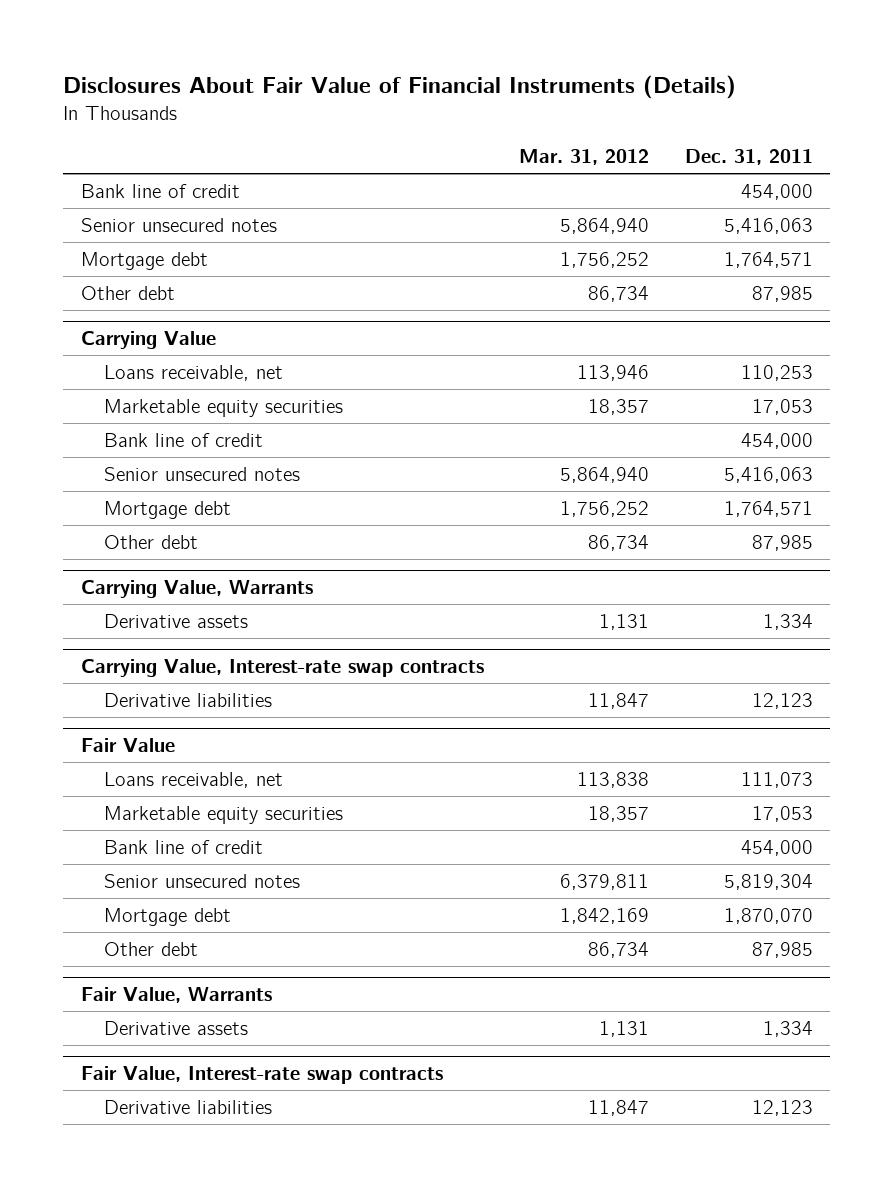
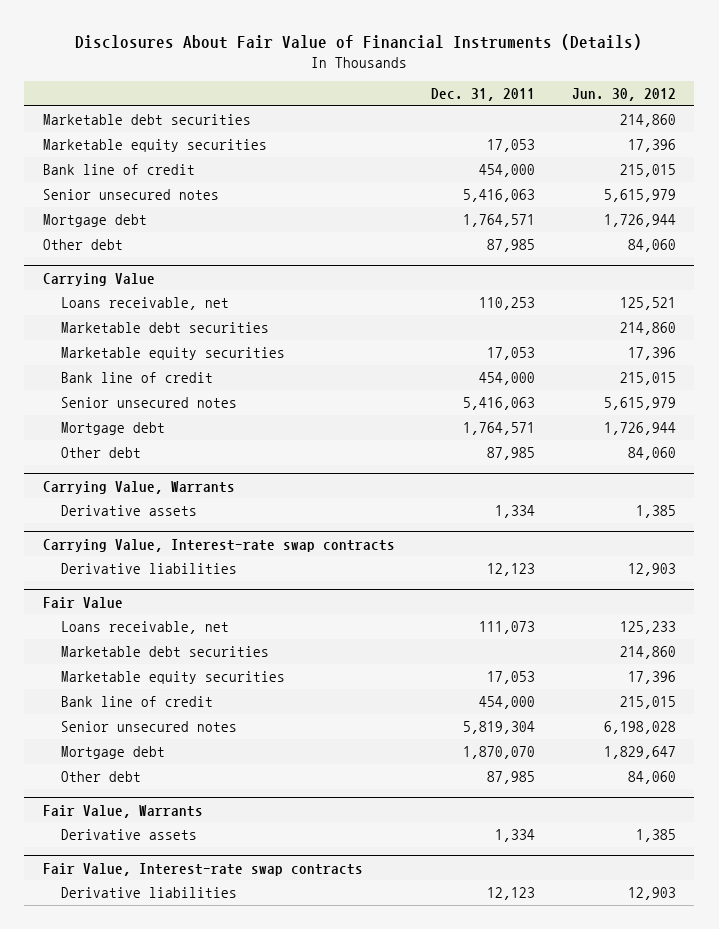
[519,148,650,165] Mar. 31, 2012 -> none
none -> [572,88,677,102] Jun. 30, 2012
none -> [42,113,251,125] Marketable debt securities
none -> [42,138,267,152] Marketable equity securities
none -> [60,321,269,333] Marketable debt securities
none -> [60,645,269,657] Marketable debt securities

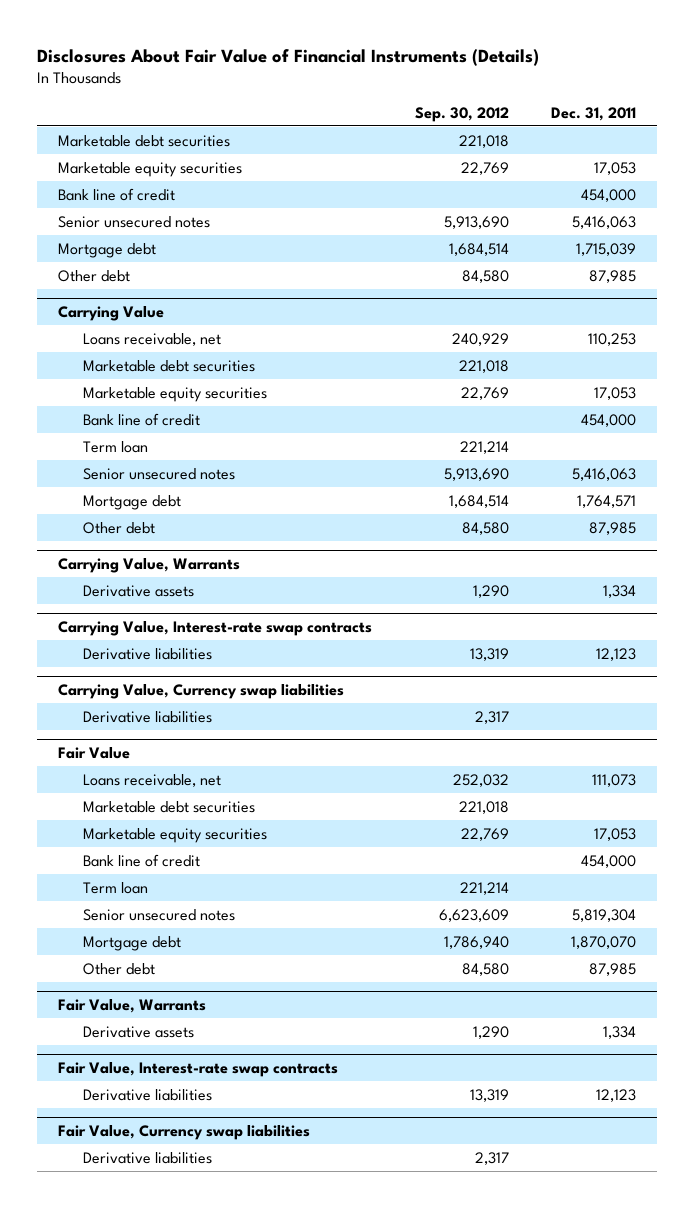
[572,88,677,102] Jun. 30, 2012 -> none
none -> [414,106,509,122] Sep. 30, 2012
[463,213,536,227] 1,764,571 -> [576,242,637,256] 1,715,039
none -> [82,440,148,453] Term loan
none -> [58,683,345,699] Carrying Value, Currency swap liabilities
none -> [82,710,212,723] Derivative liabilities
none -> [82,881,148,894] Term loan
none -> [58,1124,311,1140] Fair Value, Currency swap liabilities
none -> [82,1151,212,1164] Derivative liabilities

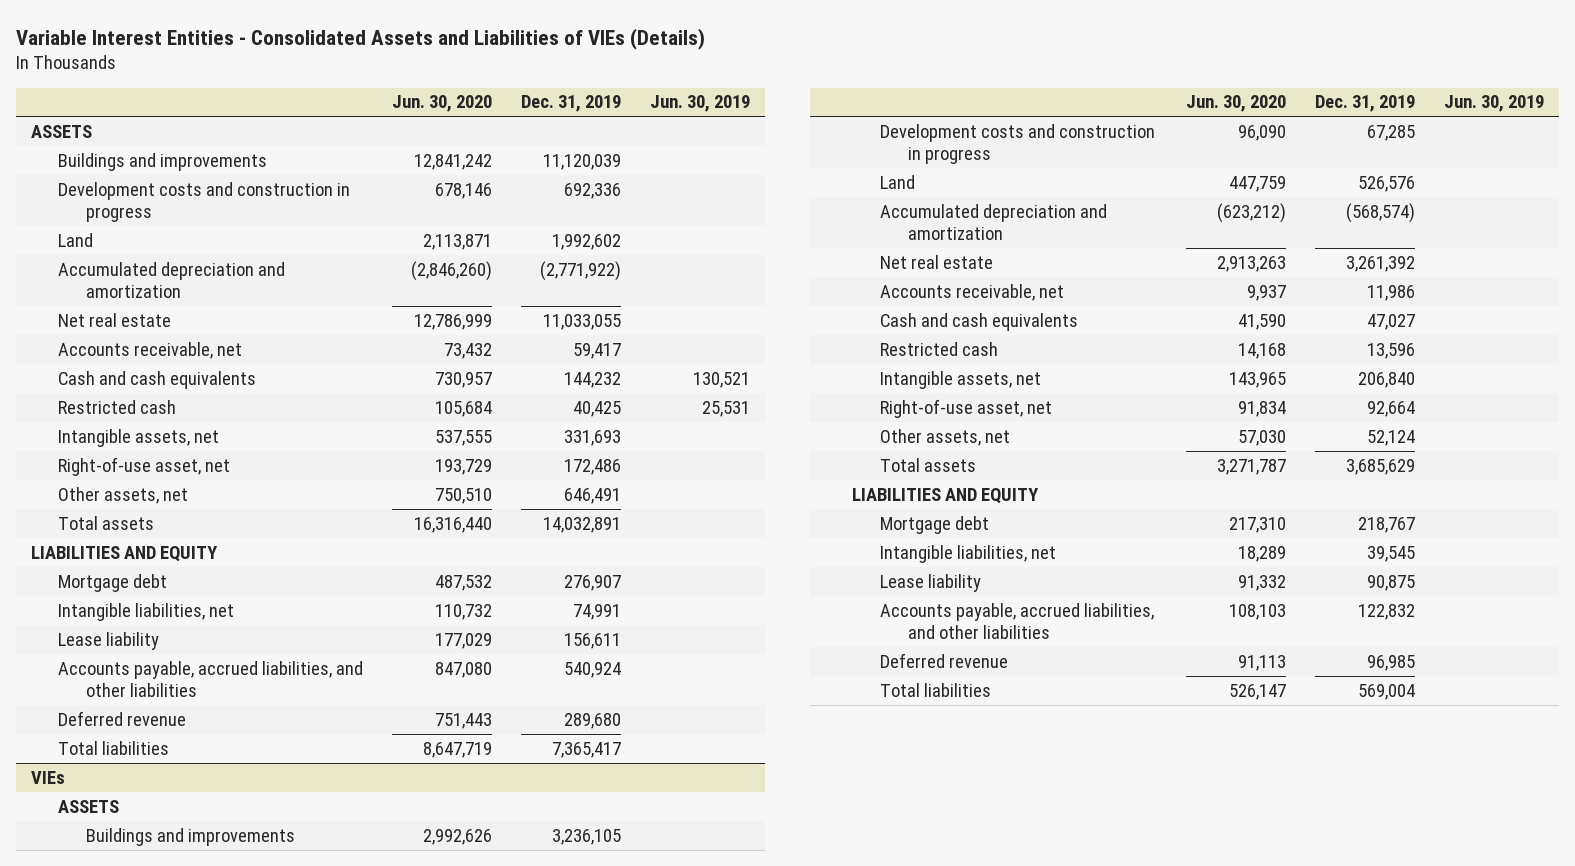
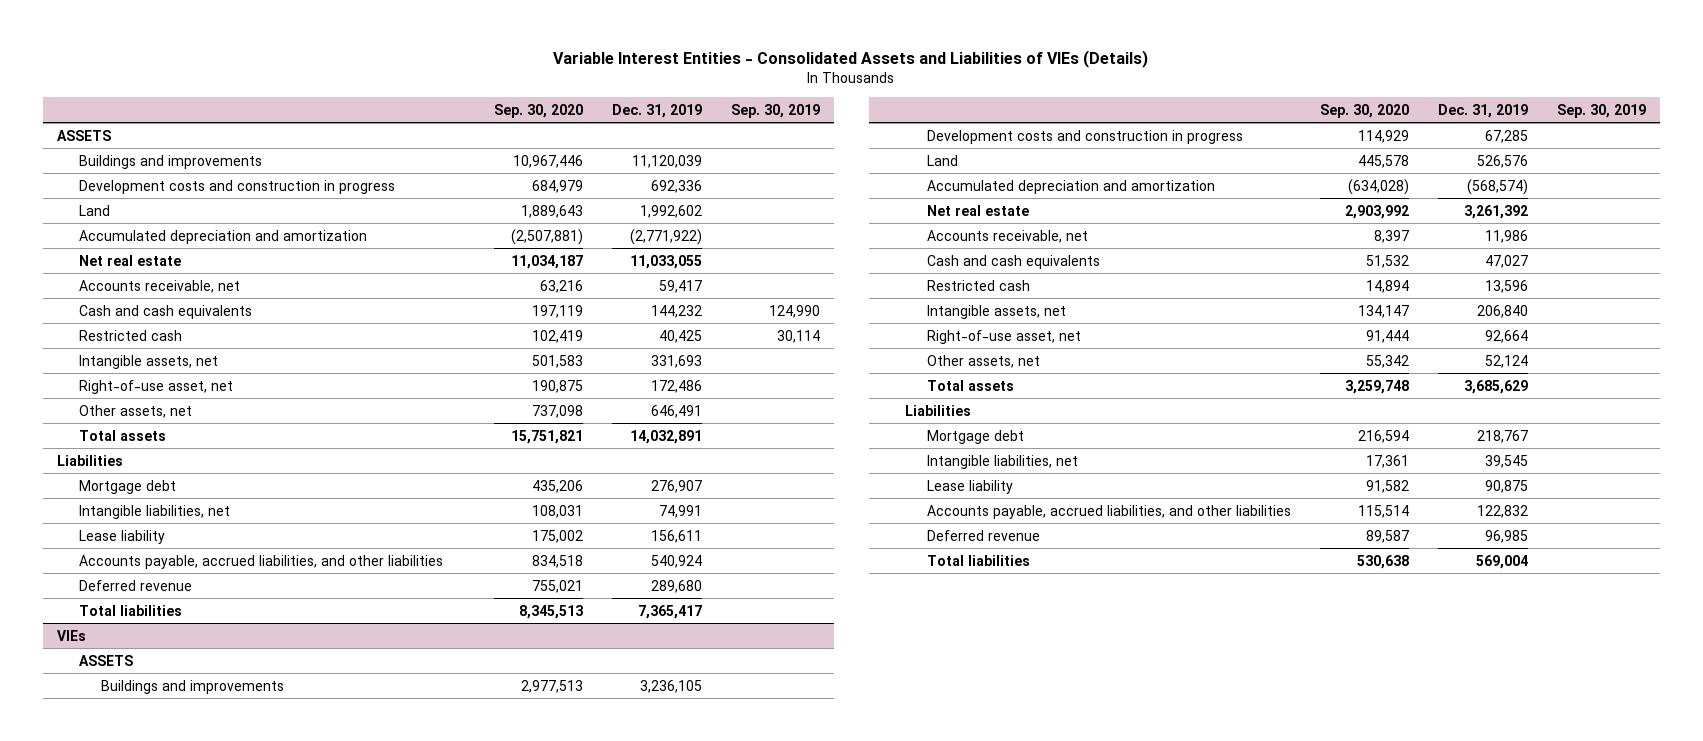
[392,95,493,113] Jun. 30, 2020 -> none
[650,95,751,113] Jun. 30, 2019 -> none
none -> [493,103,583,118] Sep. 30, 2020
none -> [730,103,820,118] Sep. 30, 2019
[30,545,218,562] LIABILITIES AND EQUITY -> [57,454,124,466] Liabilities
[852,487,1040,504] LIABILITIES AND EQUITY -> [905,404,972,416] Liabilities

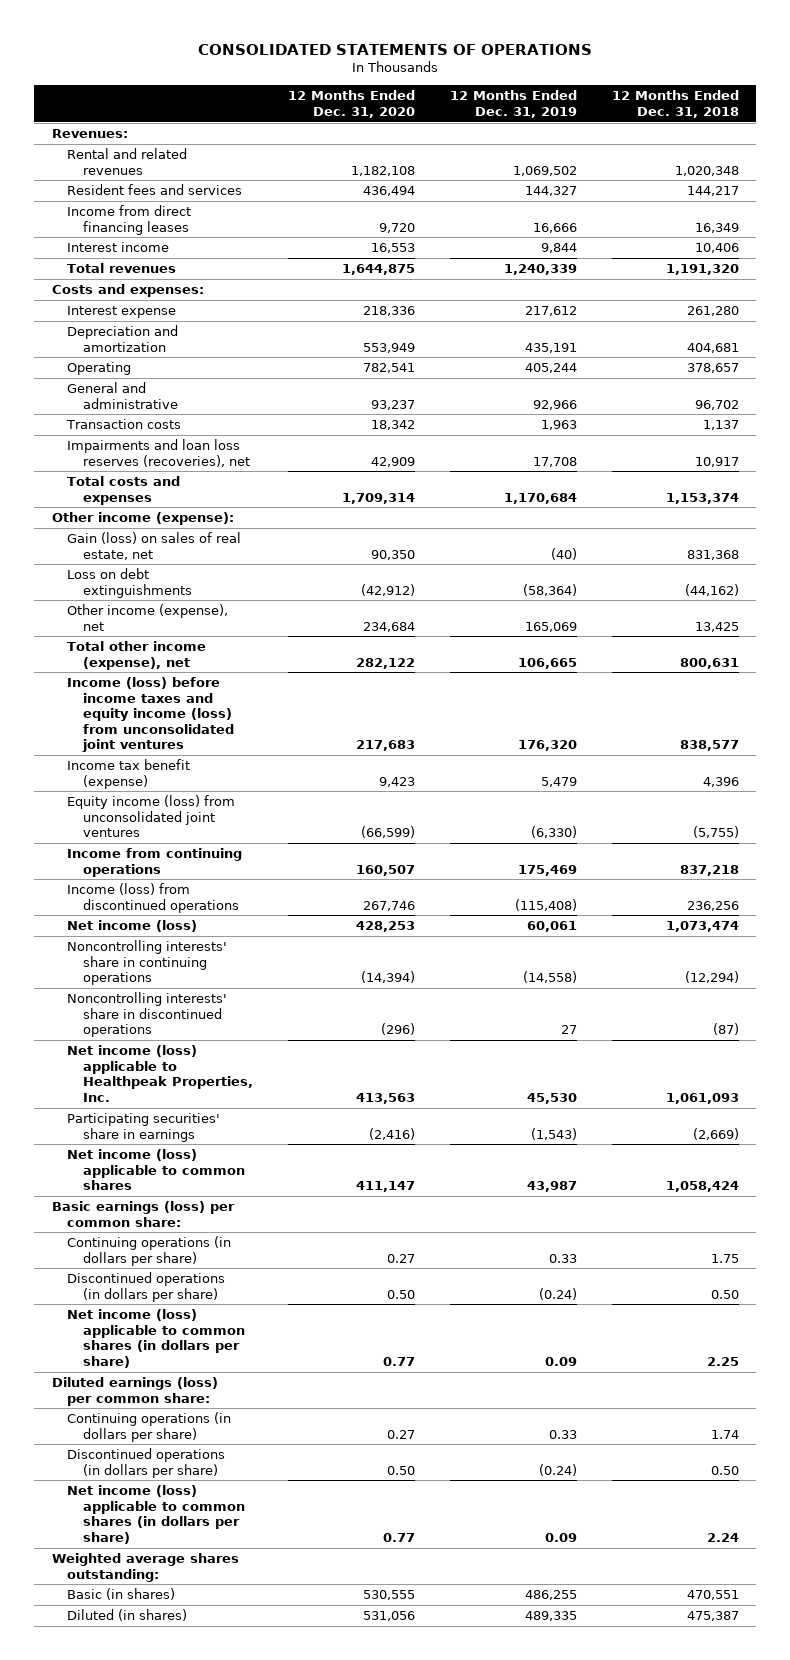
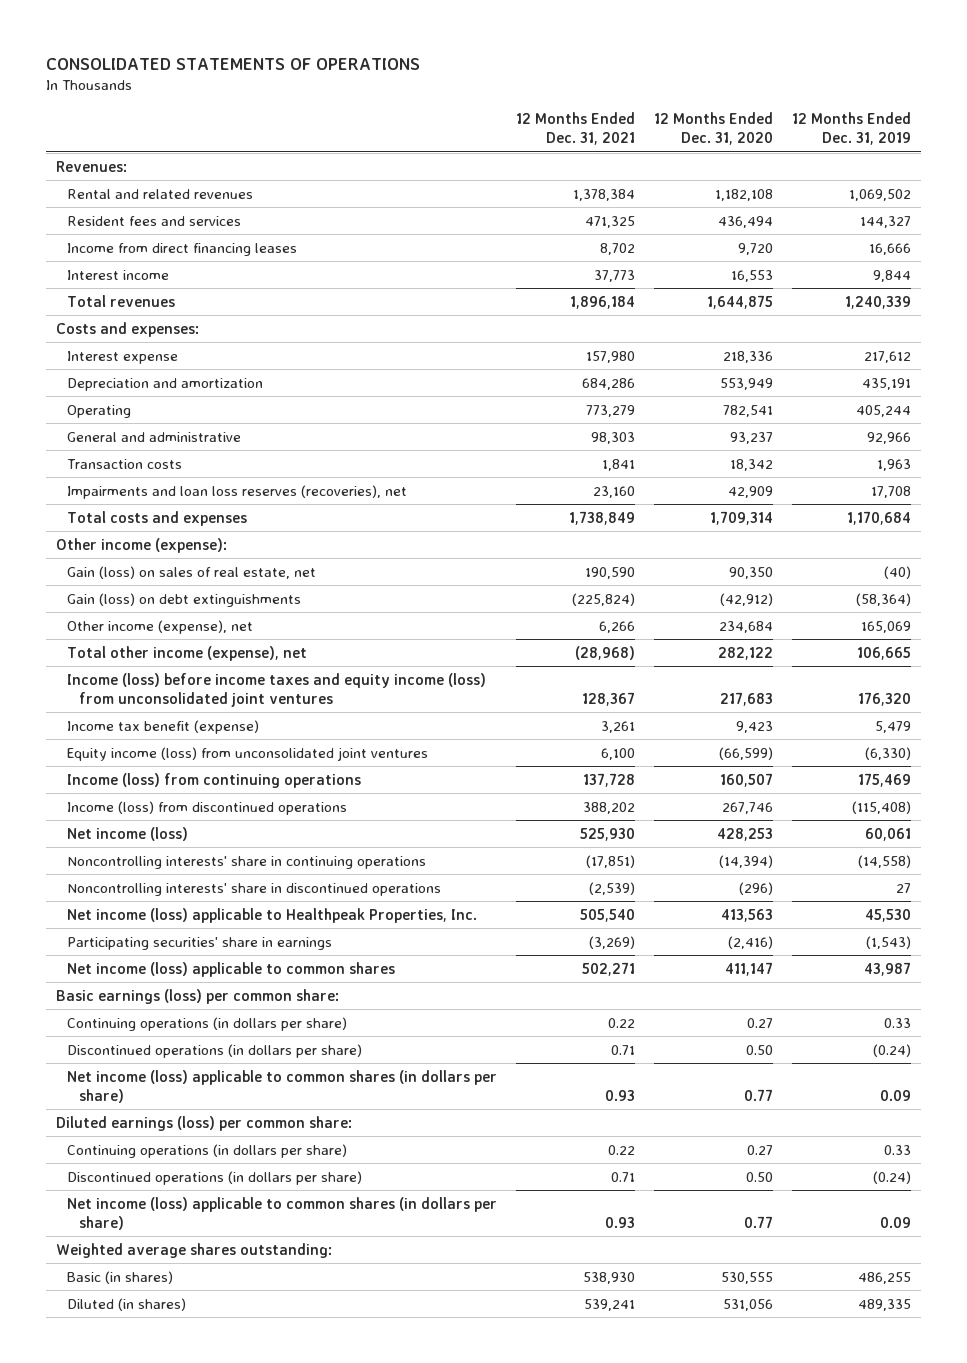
[611,90,739,118] 12 Months Ended Dec. 31, 2018 -> none
none -> [516,112,636,146] 12 Months Ended Dec. 31, 2021
[67,568,192,598] Loss on debt extinguishments -> [67,592,302,607] Gain (loss) on debt extinguishments
[67,848,243,877] Income from continuing operations -> [67,772,362,788] Income (loss) from continuing operations

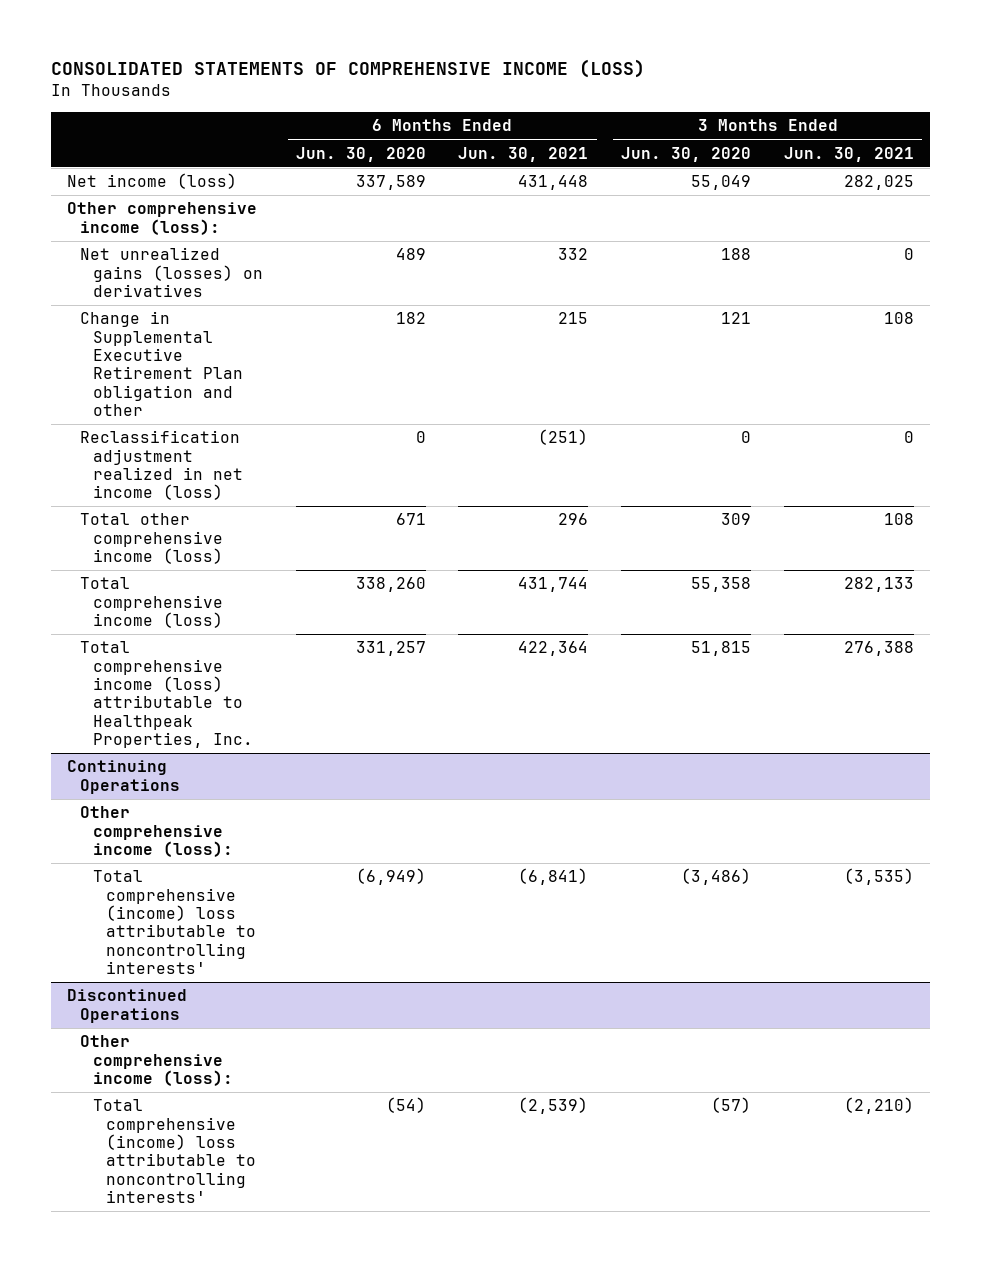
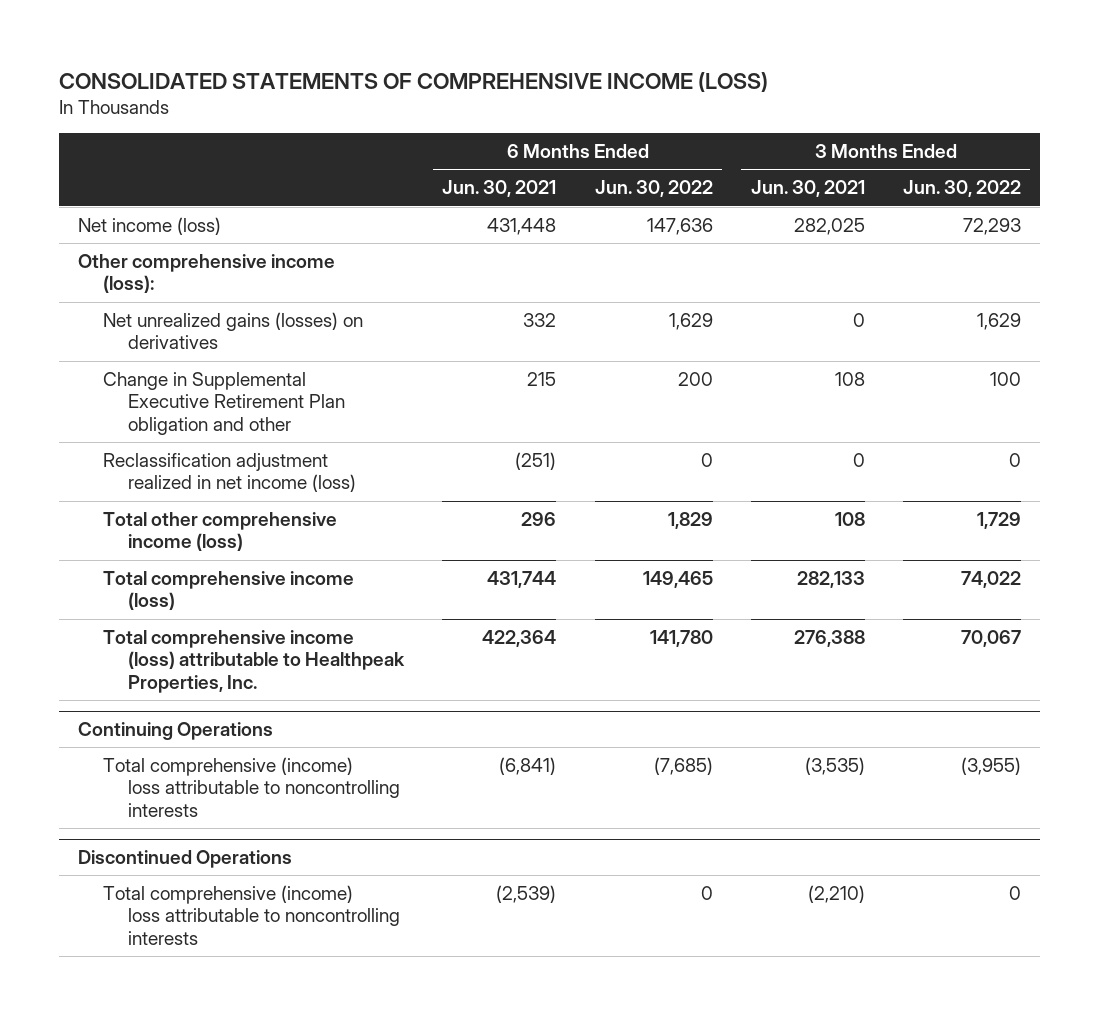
[295,146,426,162] Jun. 30, 2020 -> none
[621,146,752,162] Jun. 30, 2020 -> none
none -> [594,180,713,198] Jun. 30, 2022
none -> [902,180,1021,198] Jun. 30, 2022
[80,806,234,858] Other comprehensive income (loss): -> none
[93,870,257,974] Total comprehensive (income) loss attributable to noncontrolling interests' -> [103,757,401,817] Total comprehensive (income) loss attributable to noncontrolling interests
[80,1035,234,1087] Other comprehensive income (loss): -> none
[93,1099,257,1203] Total comprehensive (income) loss attributable to noncontrolling interests' -> [103,885,401,945] Total comprehensive (income) loss attributable to noncontrolling interests

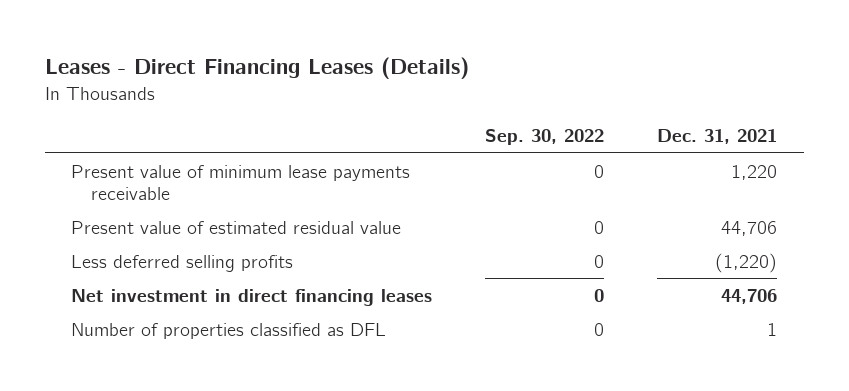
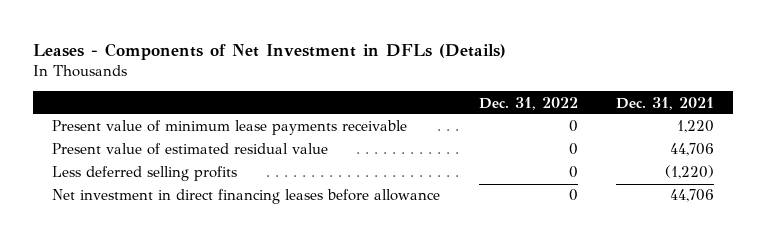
[44,57,469,80] Leases - Direct Financing Leases (Details) -> [33,43,507,61] Leases - Components of Net Investment in DFLs (Details)
[485,129,605,146] Sep. 30, 2022 -> none
none -> [478,96,578,110] Dec. 31, 2022
[71,322,387,339] Number of properties classified as DFL -> none
[71,288,433,306] Net investment in direct financing leases -> [52,189,441,205] Net investment in direct financing leases before allowance

